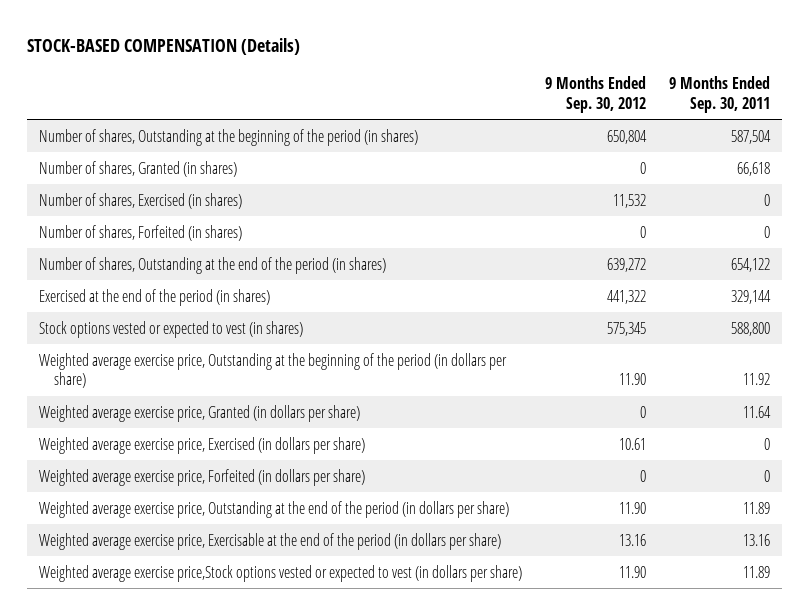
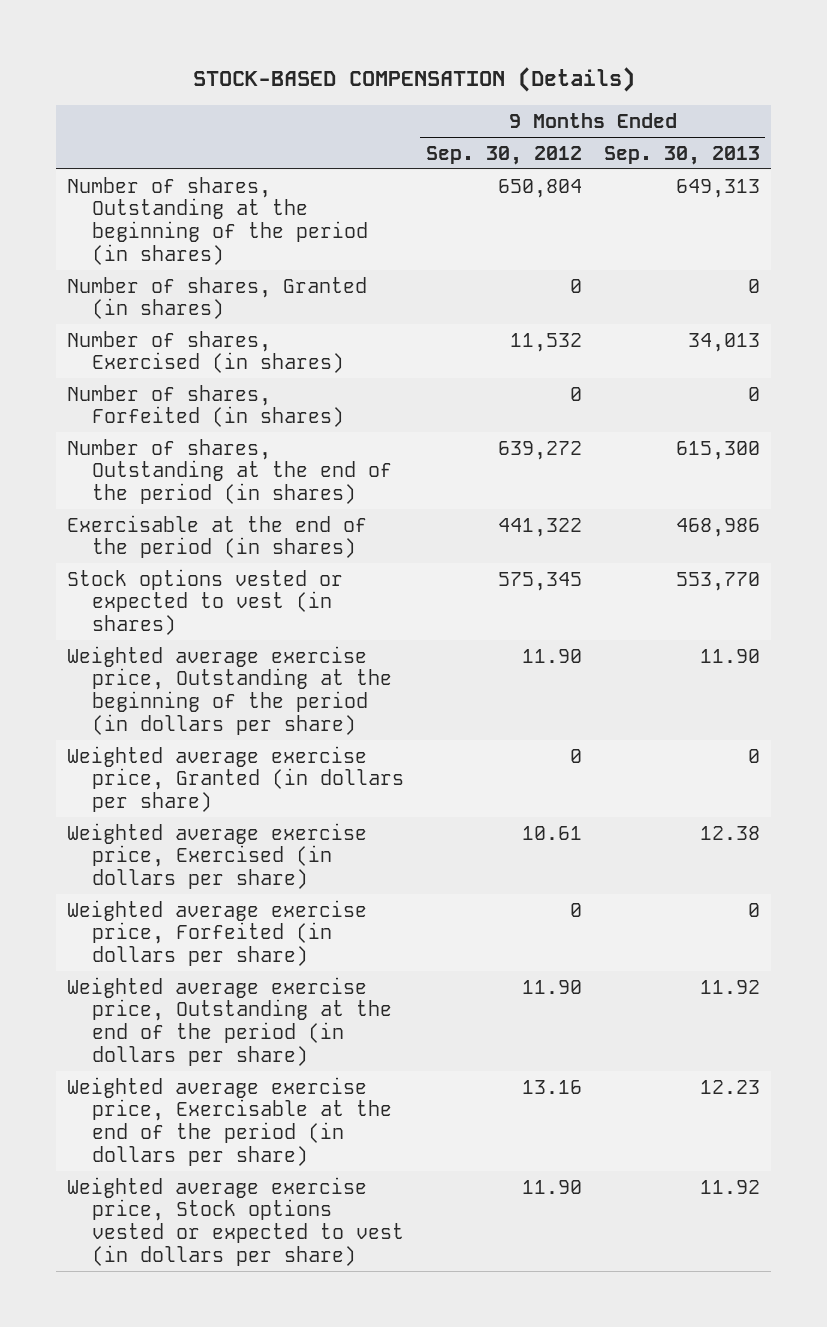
[669,75,771,113] 9 Months Ended Sep. 30, 2011 -> none
none -> [603,145,760,165] Sep. 30, 2013
[38,288,270,306] Exercised at the end of the period (in shares) -> [67,514,368,559] Exercisable at the end of the period (in shares)
[38,564,522,582] Weighted average exercise price,Stock options vested or expected to vest (in dollars per share) -> [67,1176,404,1266] Weighted average exercise price, Stock options vested or expected to vest (in dollars per share)

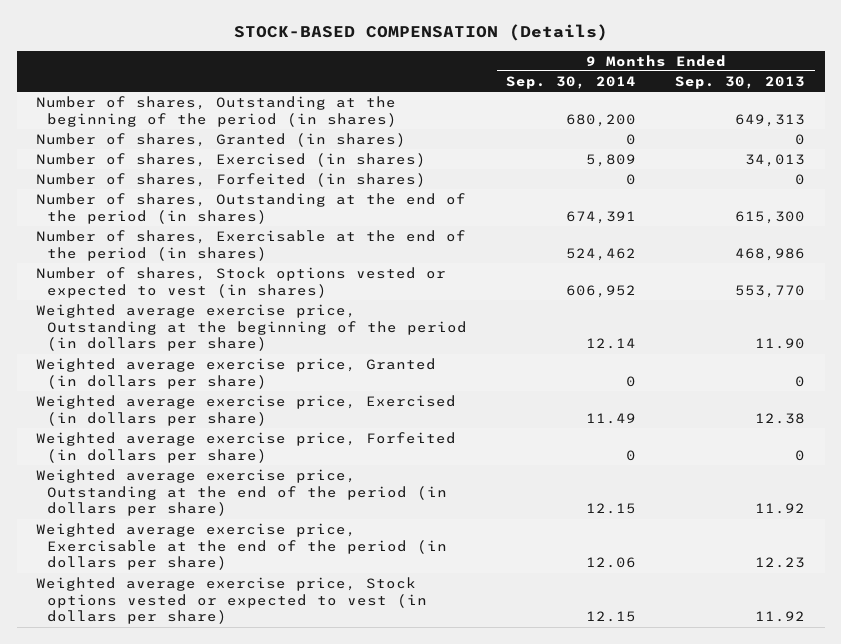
[425,145,582,165] Sep. 30, 2012 -> none
none -> [506,75,637,89] Sep. 30, 2014
[67,514,368,559] Exercisable at the end of the period (in shares) -> [35,229,466,261] Number of shares, Exercisable at the end of the period (in shares)
[67,568,344,635] Stock options vested or expected to vest (in shares) -> [35,266,446,298] Number of shares, Stock options vested or expected to vest (in shares)

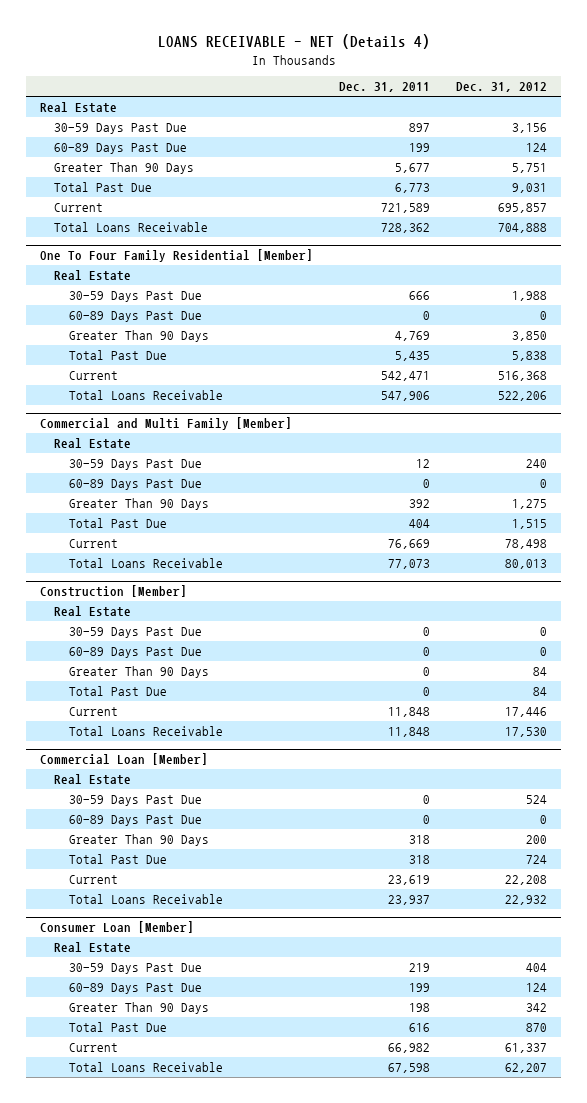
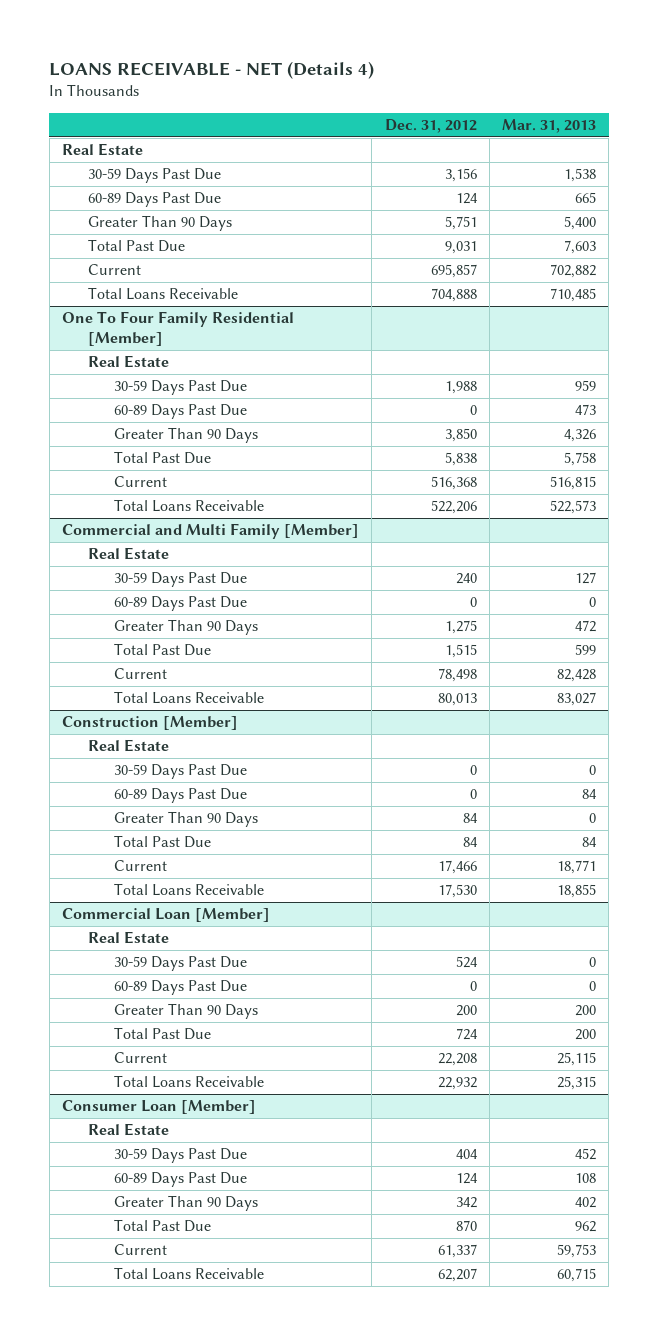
[339,82,431,93] Dec. 31, 2011 -> none
none -> [501,118,596,133] Mar. 31, 2013
[505,707,548,718] 17,446 -> [437,860,477,875] 17,466

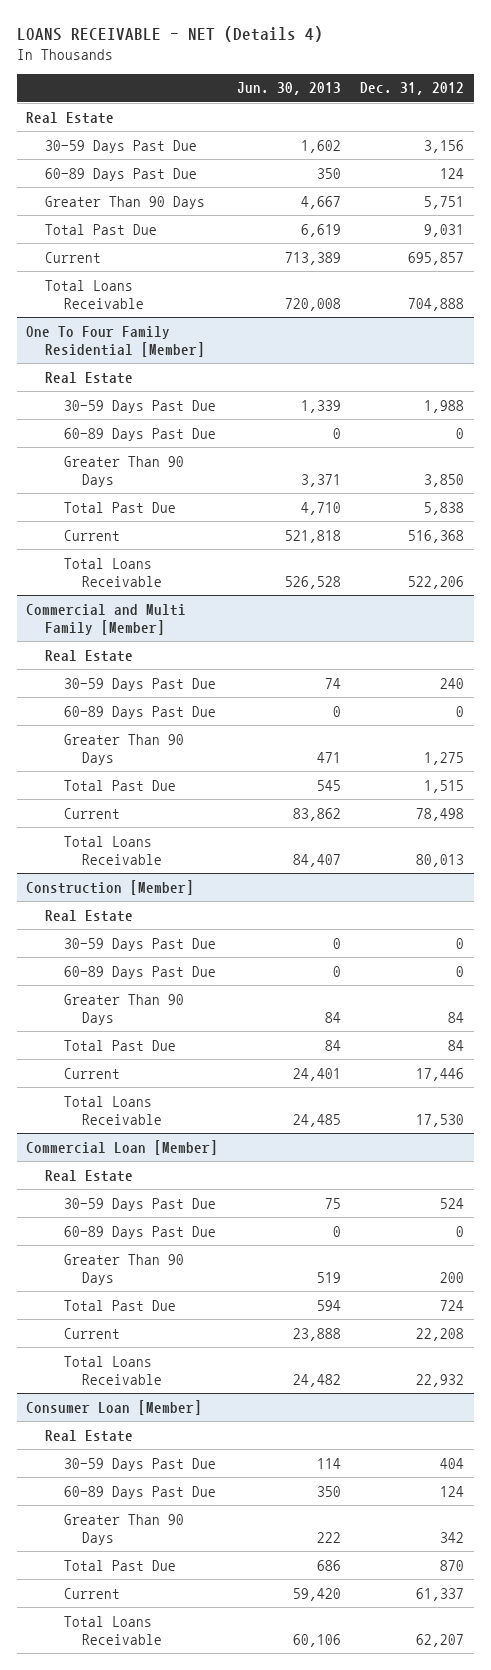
[501,118,596,133] Mar. 31, 2013 -> none
none -> [237,82,342,96] Jun. 30, 2013
[437,860,477,875] 17,466 -> [416,1067,465,1081] 17,446

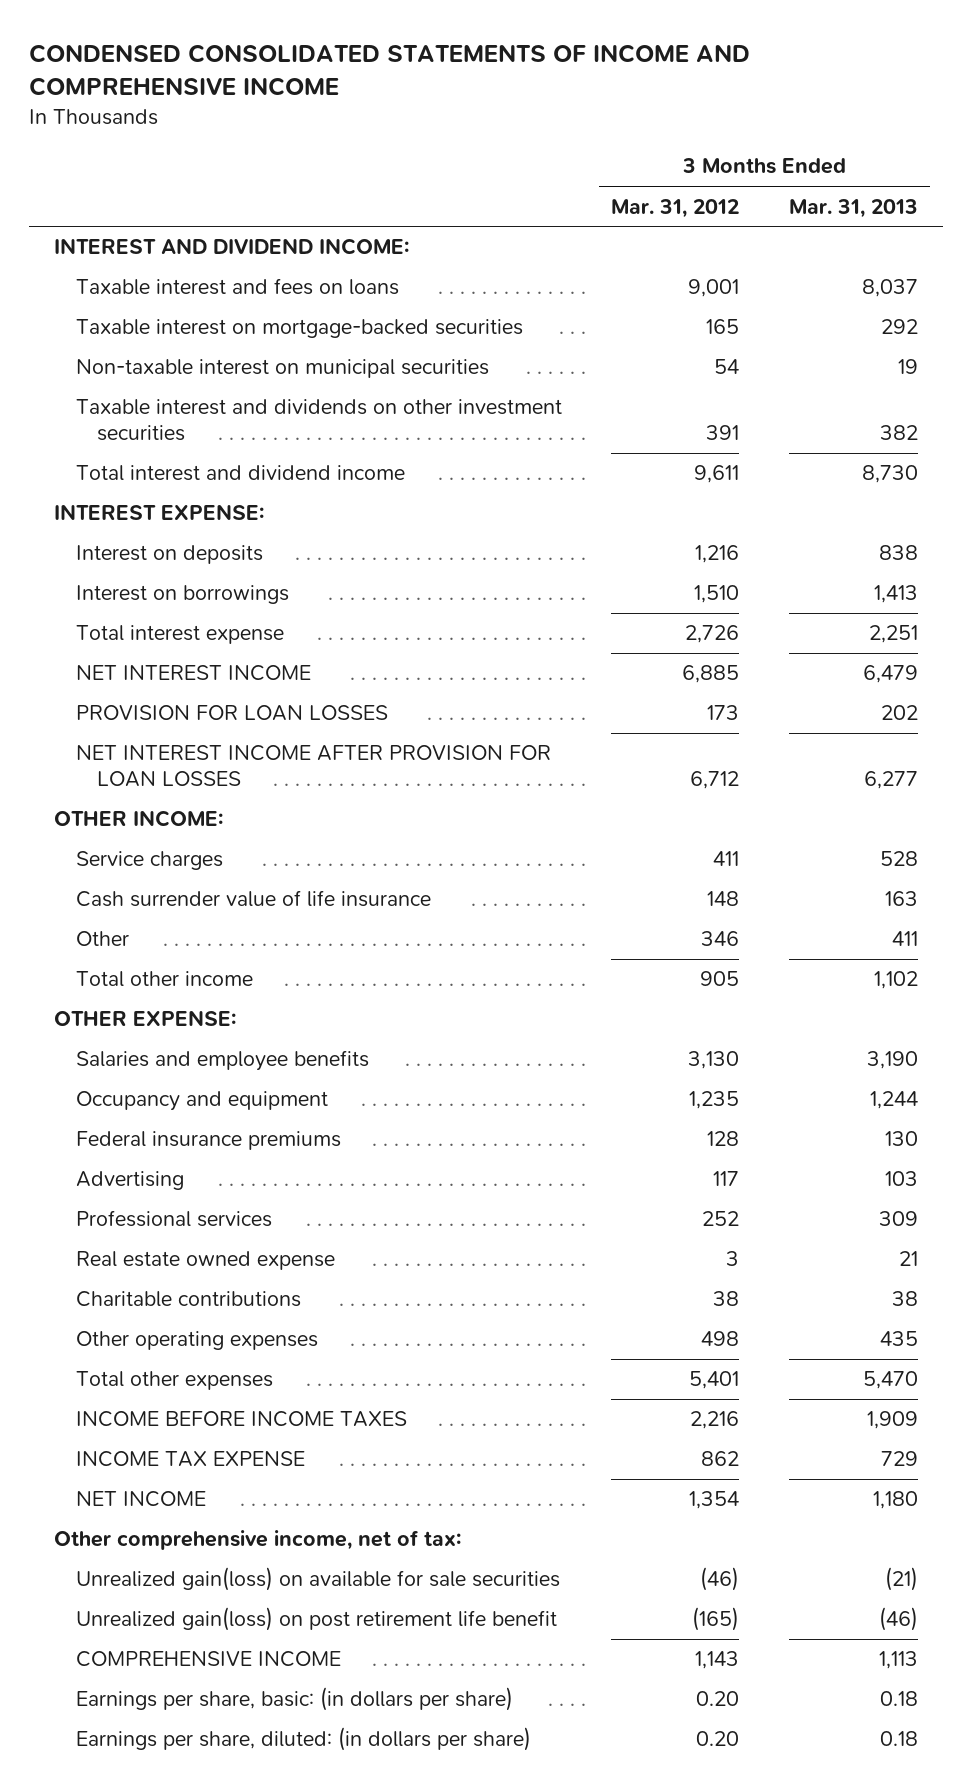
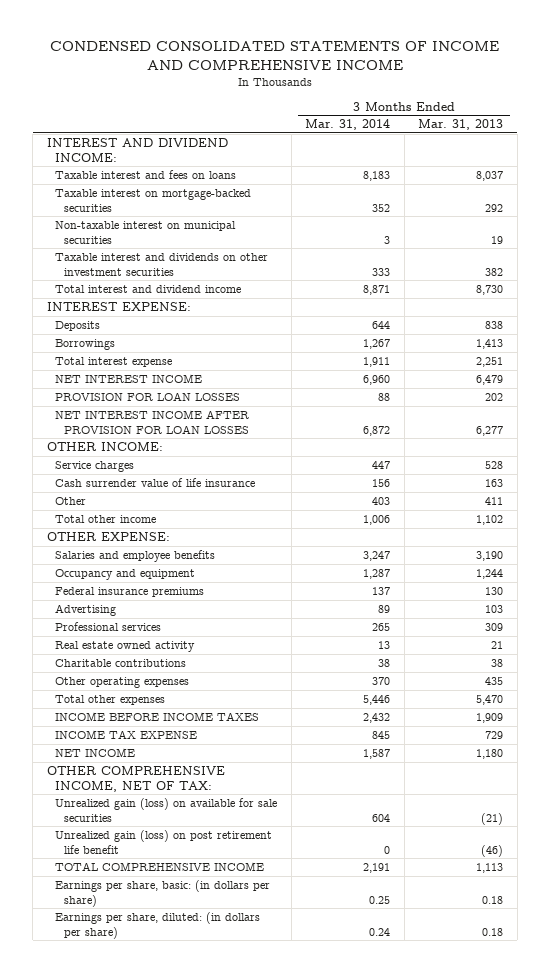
[611,198,740,218] Mar. 31, 2012 -> none
none -> [305,119,391,131] Mar. 31, 2014
[75,545,263,565] Interest on deposits -> [55,320,101,331] Deposits
[75,585,289,605] Interest on borrowings -> [55,338,116,350] Borrowings
[75,1251,335,1271] Real estate owned expense -> [55,640,196,652] Real estate owned activity
[53,1530,461,1551] Other comprehensive income, net of tax: -> [46,765,225,792] OTHER COMPREHENSIVE INCOME, NET OF TAX:
[75,1567,560,1592] Unrealized gain(loss) on available for sale securities -> [55,797,278,822] Unrealized gain (loss) on available for sale securities
[75,1607,557,1632] Unrealized gain(loss) on post retirement life benefit -> [55,829,273,854] Unrealized gain (loss) on post retirement life benefit
[75,1651,341,1668] COMPREHENSIVE INCOME -> [55,861,265,871] TOTAL COMPREHENSIVE INCOME

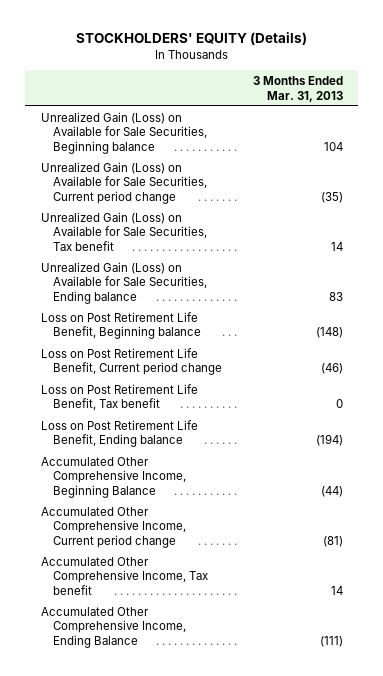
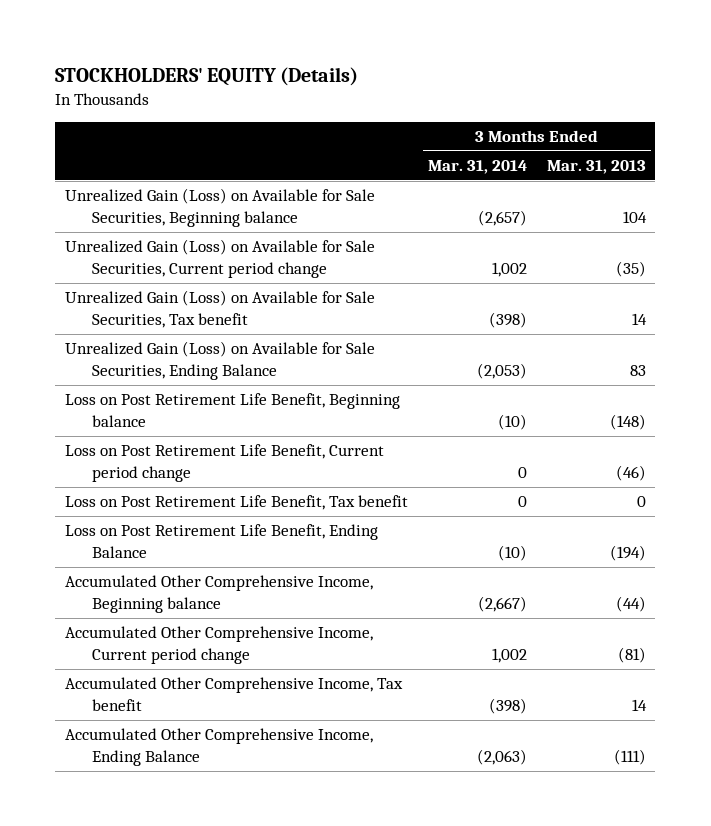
none -> [427,160,527,175] Mar. 31, 2014
[40,261,207,305] Unrealized Gain (Loss) on Available for Sale Securities, Ending balance -> [64,341,375,380] Unrealized Gain (Loss) on Available for Sale Securities, Ending Balance
[40,419,198,448] Loss on Post Retirement Life Benefit, Ending balance -> [64,524,378,558] Loss on Post Retirement Life Benefit, Ending Balance
[40,456,186,499] Accumulated Other Comprehensive Income, Beginning Balance -> [64,575,373,613] Accumulated Other Comprehensive Income, Beginning balance

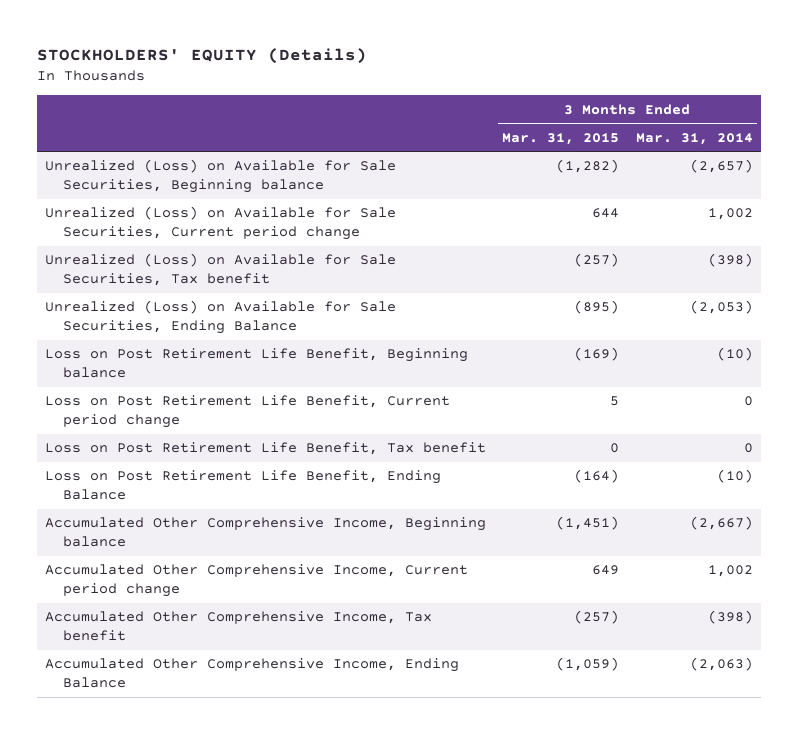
[546,160,646,175] Mar. 31, 2013 -> none
none -> [502,132,620,145] Mar. 31, 2015
[64,188,375,227] Unrealized Gain (Loss) on Available for Sale Securities, Beginning balance -> [44,159,396,194] Unrealized (Loss) on Available for Sale Securities, Beginning balance
[64,239,375,278] Unrealized Gain (Loss) on Available for Sale Securities, Current period change -> [44,206,396,241] Unrealized (Loss) on Available for Sale Securities, Current period change
[64,290,375,328] Unrealized Gain (Loss) on Available for Sale Securities, Tax benefit -> [44,253,396,287] Unrealized (Loss) on Available for Sale Securities, Tax benefit
[64,341,375,380] Unrealized Gain (Loss) on Available for Sale Securities, Ending Balance -> [44,300,396,335] Unrealized (Loss) on Available for Sale Securities, Ending Balance

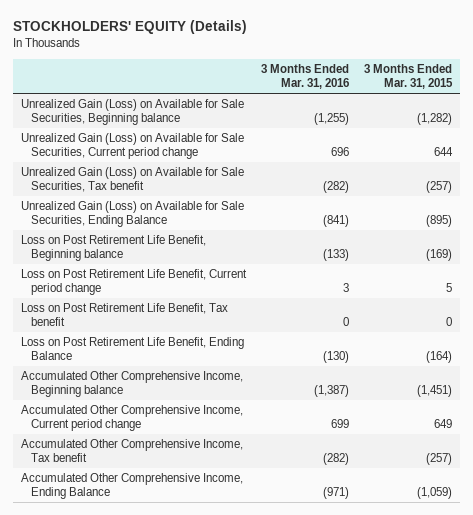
[635,132,753,145] Mar. 31, 2014 -> none
none -> [260,64,349,89] 3 Months Ended Mar. 31, 2016
[44,159,396,194] Unrealized (Loss) on Available for Sale Securities, Beginning balance -> [20,99,244,126] Unrealized Gain (Loss) on Available for Sale Securities, Beginning balance
[44,206,396,241] Unrealized (Loss) on Available for Sale Securities, Current period change -> [20,133,244,160] Unrealized Gain (Loss) on Available for Sale Securities, Current period change
[44,253,396,287] Unrealized (Loss) on Available for Sale Securities, Tax benefit -> [20,167,244,193] Unrealized Gain (Loss) on Available for Sale Securities, Tax benefit
[44,300,396,335] Unrealized (Loss) on Available for Sale Securities, Ending Balance -> [20,201,244,228] Unrealized Gain (Loss) on Available for Sale Securities, Ending Balance

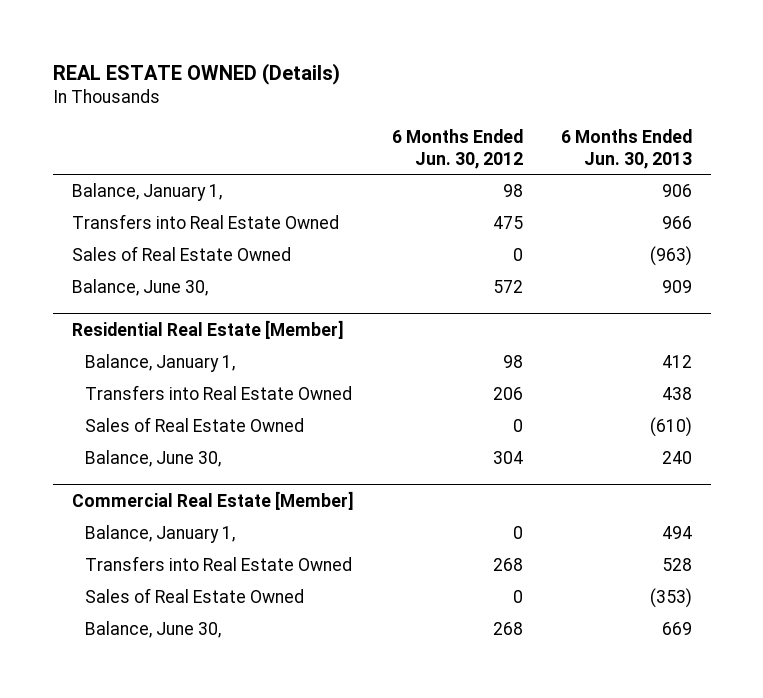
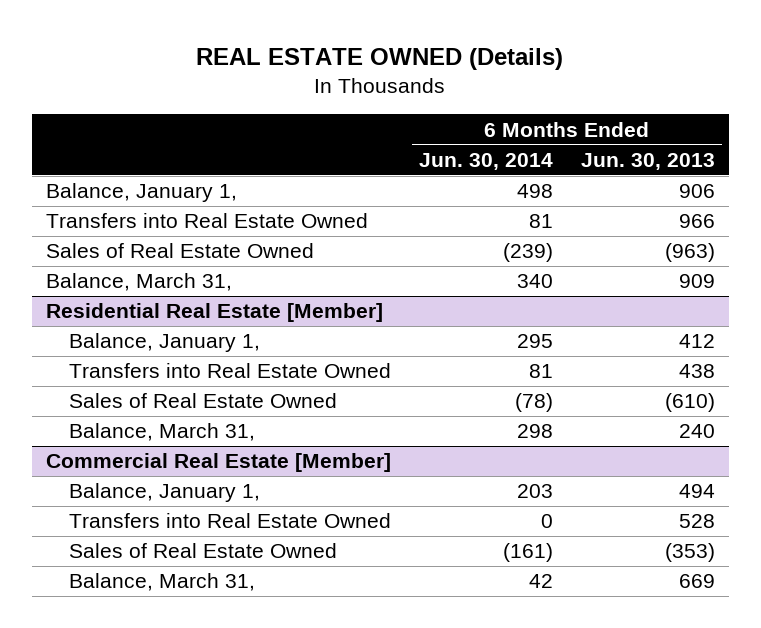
[391,128,523,169] 6 Months Ended Jun. 30, 2012 -> none
none -> [419,152,554,170] Jun. 30, 2014
[71,279,208,297] Balance, June 30, -> [46,273,233,292] Balance, March 31,
[85,450,222,468] Balance, June 30, -> [69,423,256,442] Balance, March 31,
[85,621,222,639] Balance, June 30, -> [69,573,256,592] Balance, March 31,

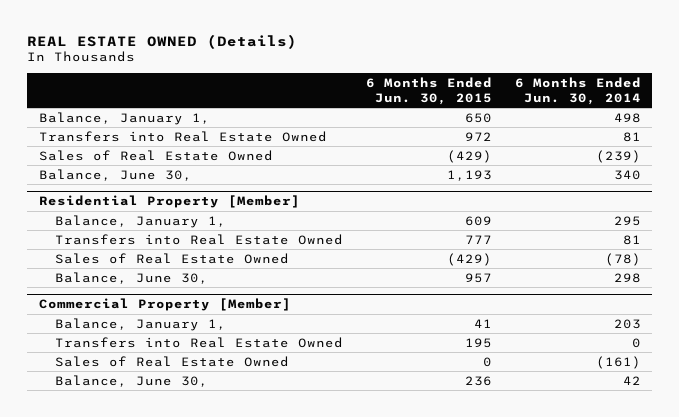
[580,152,715,170] Jun. 30, 2013 -> none
none -> [365,77,492,105] 6 Months Ended Jun. 30, 2015
[46,303,384,323] Residential Real Estate [Member] -> none
[46,273,233,292] Balance, March 31, -> [38,168,192,181] Balance, June 30,
none -> [38,195,300,209] Residential Property [Member]
[46,453,392,473] Commercial Real Estate [Member] -> none
[69,423,256,442] Balance, March 31, -> [54,271,208,284] Balance, June 30,
none -> [38,298,291,312] Commercial Property [Member]
[69,573,256,592] Balance, March 31, -> [54,374,208,387] Balance, June 30,

